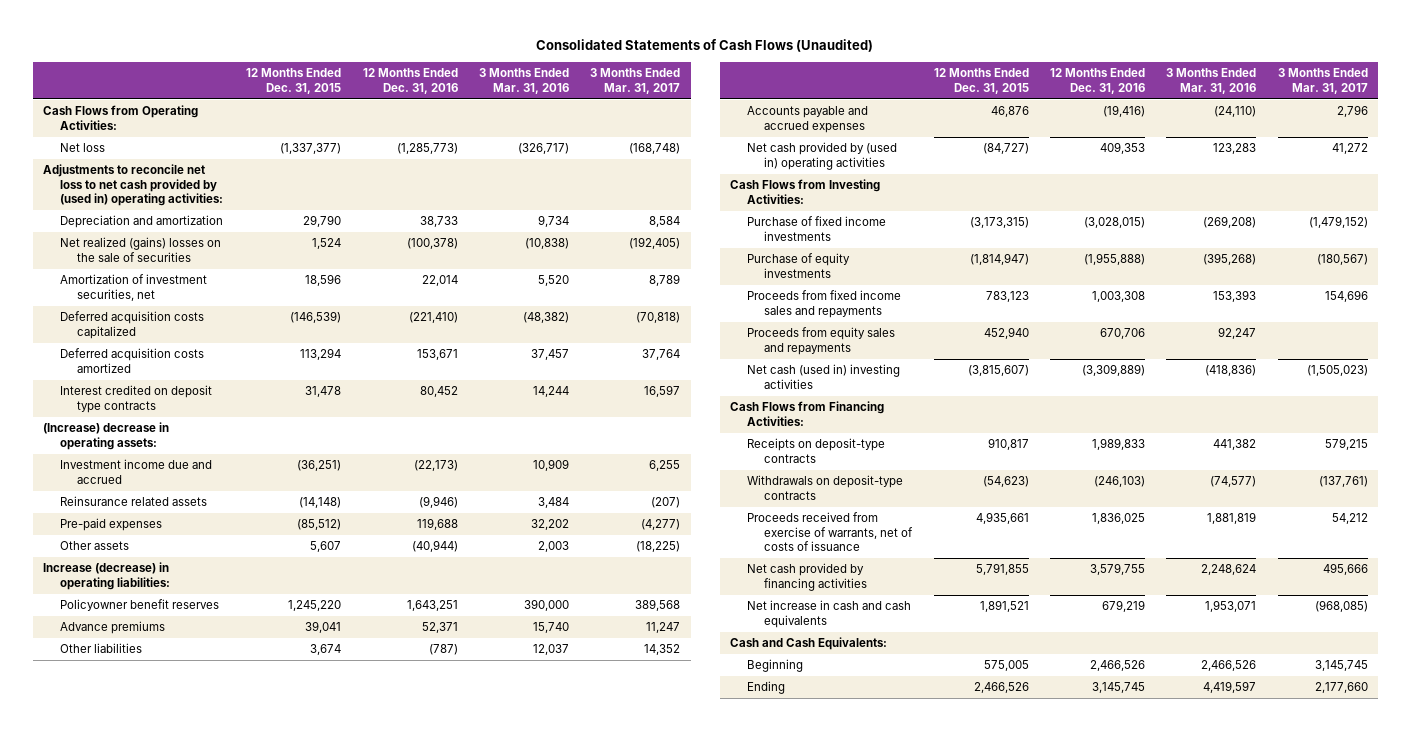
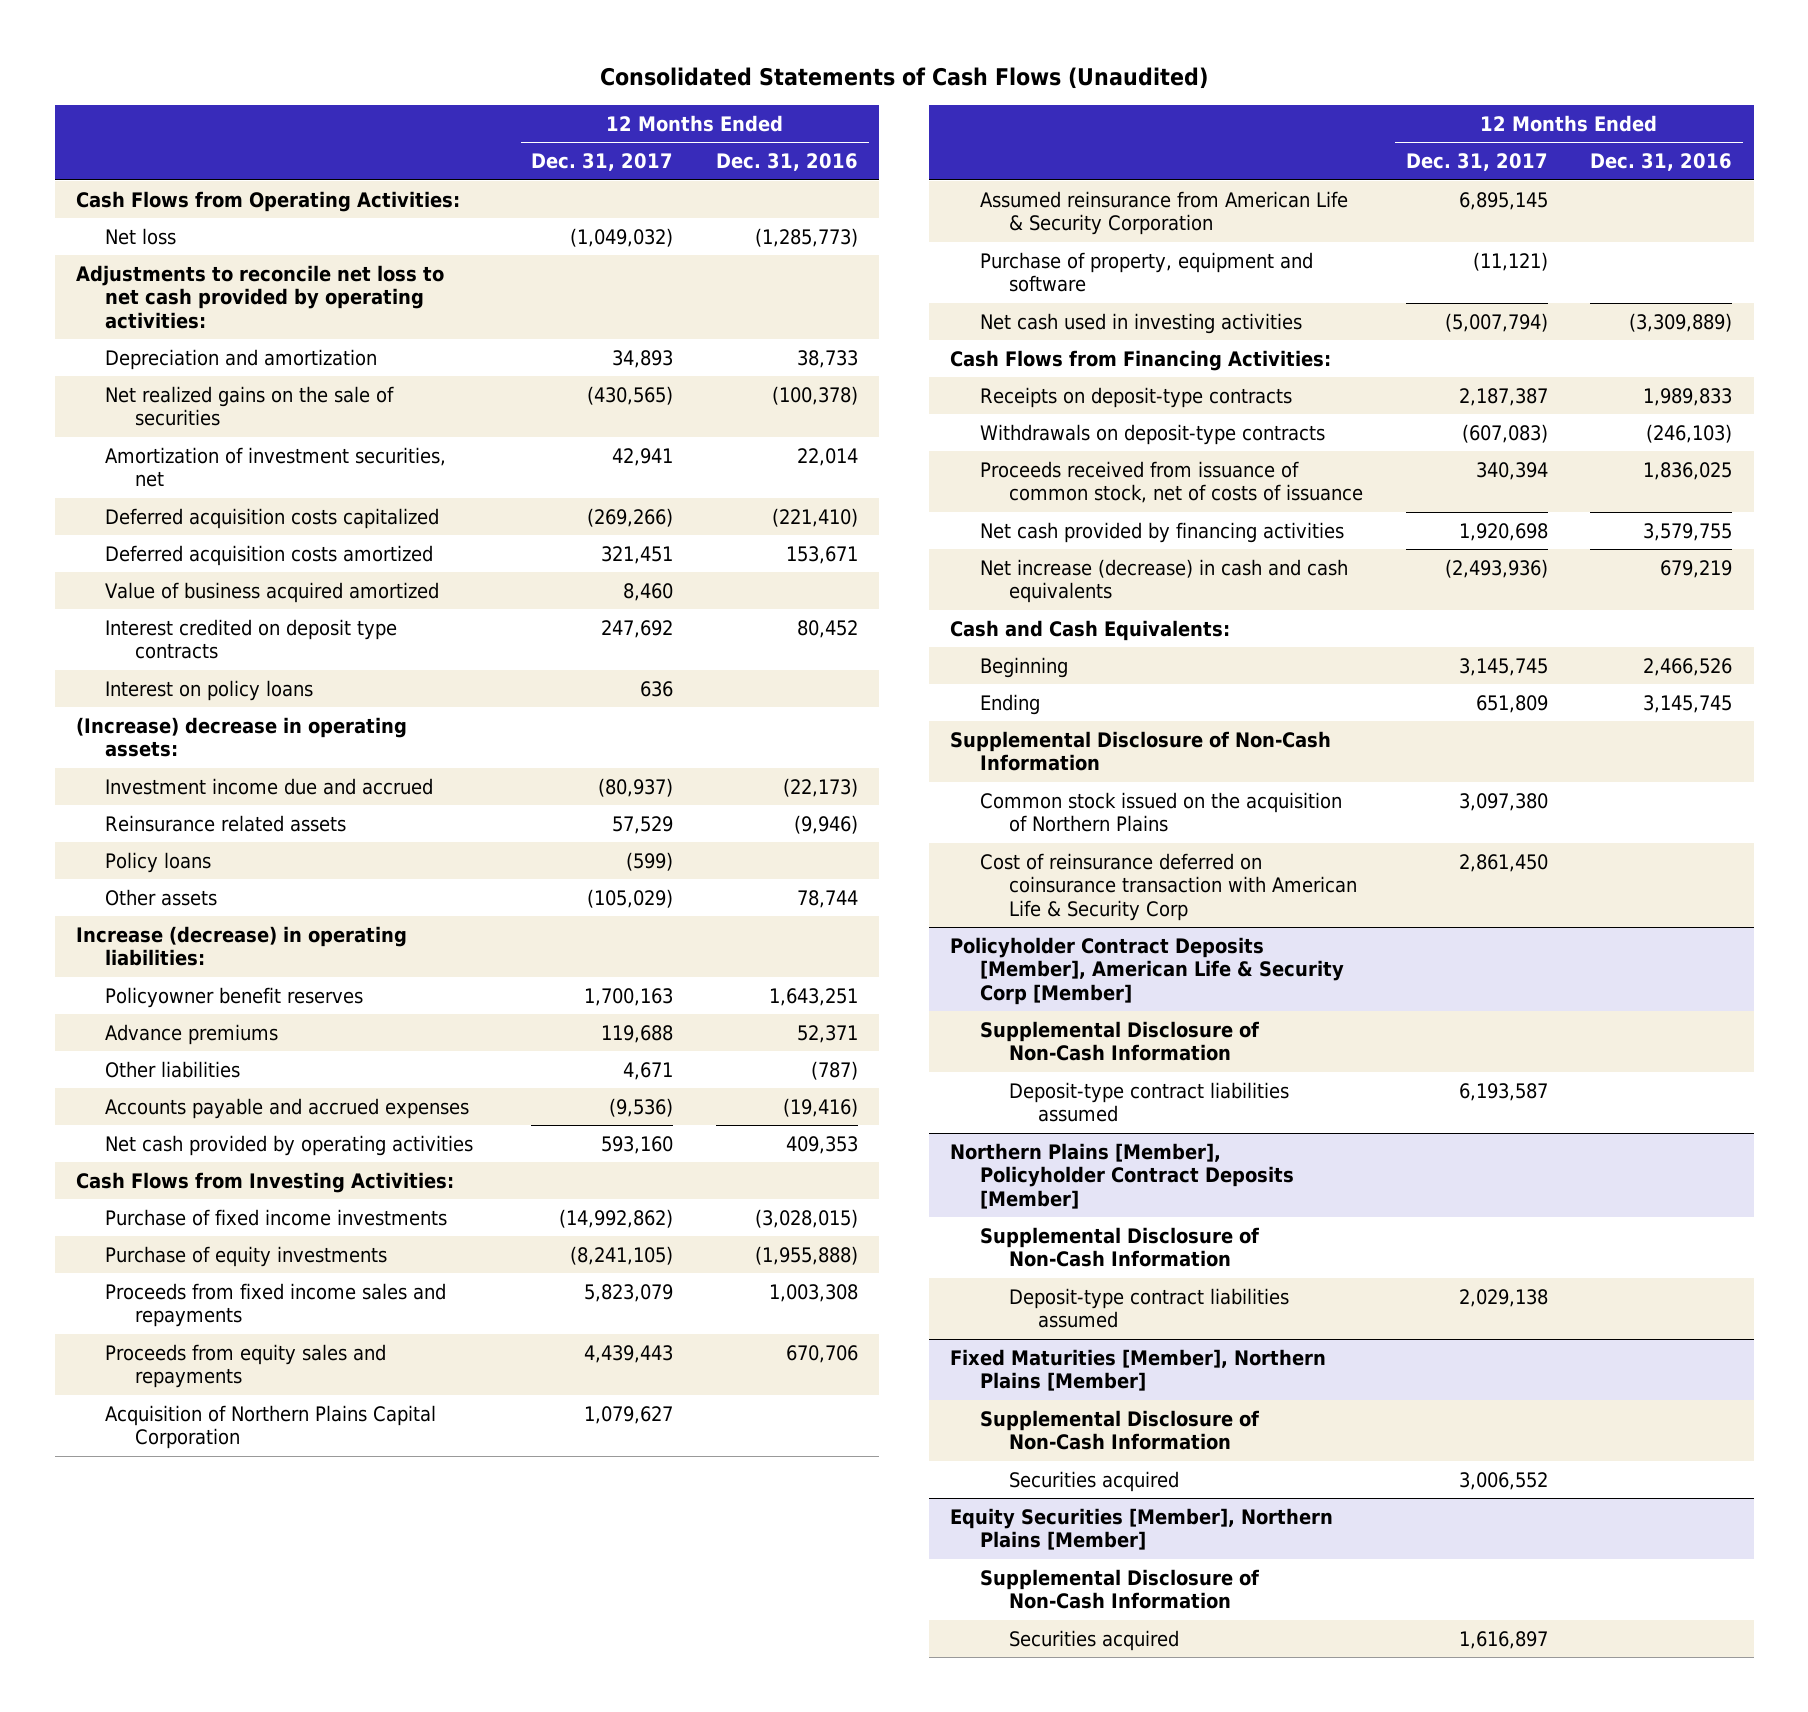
[246,68,342,94] 12 Months Ended Dec. 31, 2015 -> none
[479,68,570,94] 3 Months Ended Mar. 31, 2016 -> none
[590,68,681,94] 3 Months Ended Mar. 31, 2017 -> none
none -> [531,153,674,172] Dec. 31, 2017
[43,164,224,207] Adjustments to reconcile net loss to net cash provided by (used in) operating activities: -> [75,264,444,329] Adjustments to reconcile net loss to net cash provided by operating activities:
[60,237,222,262] Net realized (gains) losses on the sale of securities -> [105,385,395,427] Net realized gains on the sale of securities
none -> [105,581,440,603] Value of business acquired amortized
none -> [105,679,314,701] Interest on policy loans
[60,518,163,532] Pre-paid expenses -> none
none -> [105,851,212,873] Policy loans
[411,540,458,553] (40,944) -> [797,889,859,908] 78,744
[747,142,898,170] Net cash provided by (used in) operating activities -> [105,1134,474,1156] Net cash provided by operating activities
none -> [105,1404,437,1450] Acquisition of Northern Plains Capital Corporation
none -> [979,190,1348,236] Assumed reinsurance from American Life & Security Corporation
none -> [979,251,1313,293] Purchase of property, equipment and software
[747,364,901,389] Net cash (used in) investing activities -> [979,312,1302,334] Net cash used in investing activities
[747,512,914,552] Proceeds received from exercise of warrants, net of costs of issuance -> [979,460,1363,504] Proceeds received from issuance of common stock, net of costs of issuance
[747,600,912,628] Net increase in cash and cash equivalents -> [979,558,1348,604] Net increase (decrease) in cash and cash equivalents
none -> [950,730,1332,772] Supplemental Disclosure of Non-Cash Information
none -> [979,791,1342,833] Common stock issued on the acquisition of Northern Plains
none -> [979,852,1357,921] Cost of reinsurance deferred on coinsurance transaction with American Life & Security Corp
none -> [950,936,1344,1005] Policyholder Contract Deposits [Member], American Life & Security Corp [Member]
none -> [979,1020,1259,1062] Supplemental Disclosure of Non-Cash Information
none -> [1008,1081,1289,1123] Deposit-type contract liabilities assumed
none -> [950,1142,1294,1209] Northern Plains [Member], Policyholder Contract Deposits [Member]
none -> [979,1226,1259,1268] Supplemental Disclosure of Non-Cash Information
none -> [1008,1287,1289,1329] Deposit-type contract liabilities assumed
none -> [950,1348,1327,1392] Fixed Maturities [Member], Northern Plains [Member]
none -> [979,1409,1259,1451] Supplemental Disclosure of Non-Cash Information
none -> [1008,1470,1179,1492] Securities acquired
none -> [950,1507,1334,1551] Equity Securities [Member], Northern Plains [Member]
none -> [979,1568,1259,1610] Supplemental Disclosure of Non-Cash Information
none -> [1008,1629,1179,1651] Securities acquired

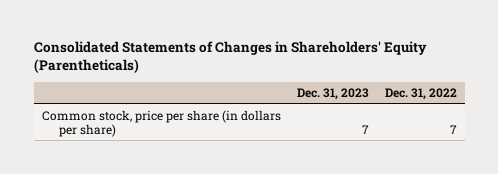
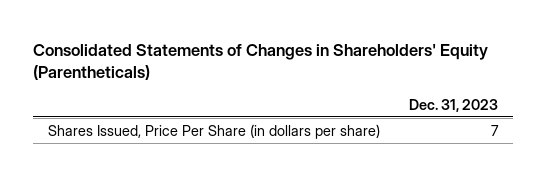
[384,88,457,101] Dec. 31, 2022 -> none
[41,110,281,137] Common stock, price per share (in dollars per share) -> [48,123,381,139] Shares Issued, Price Per Share (in dollars per share)

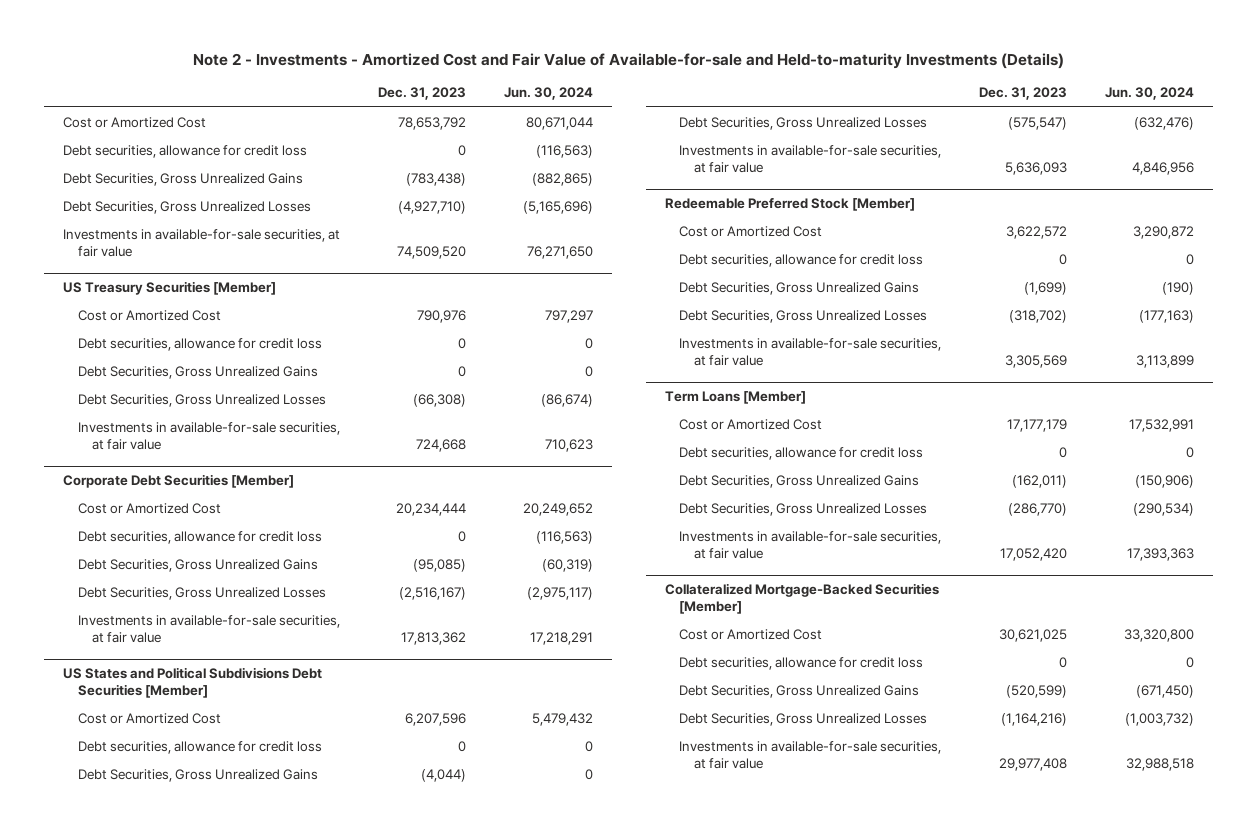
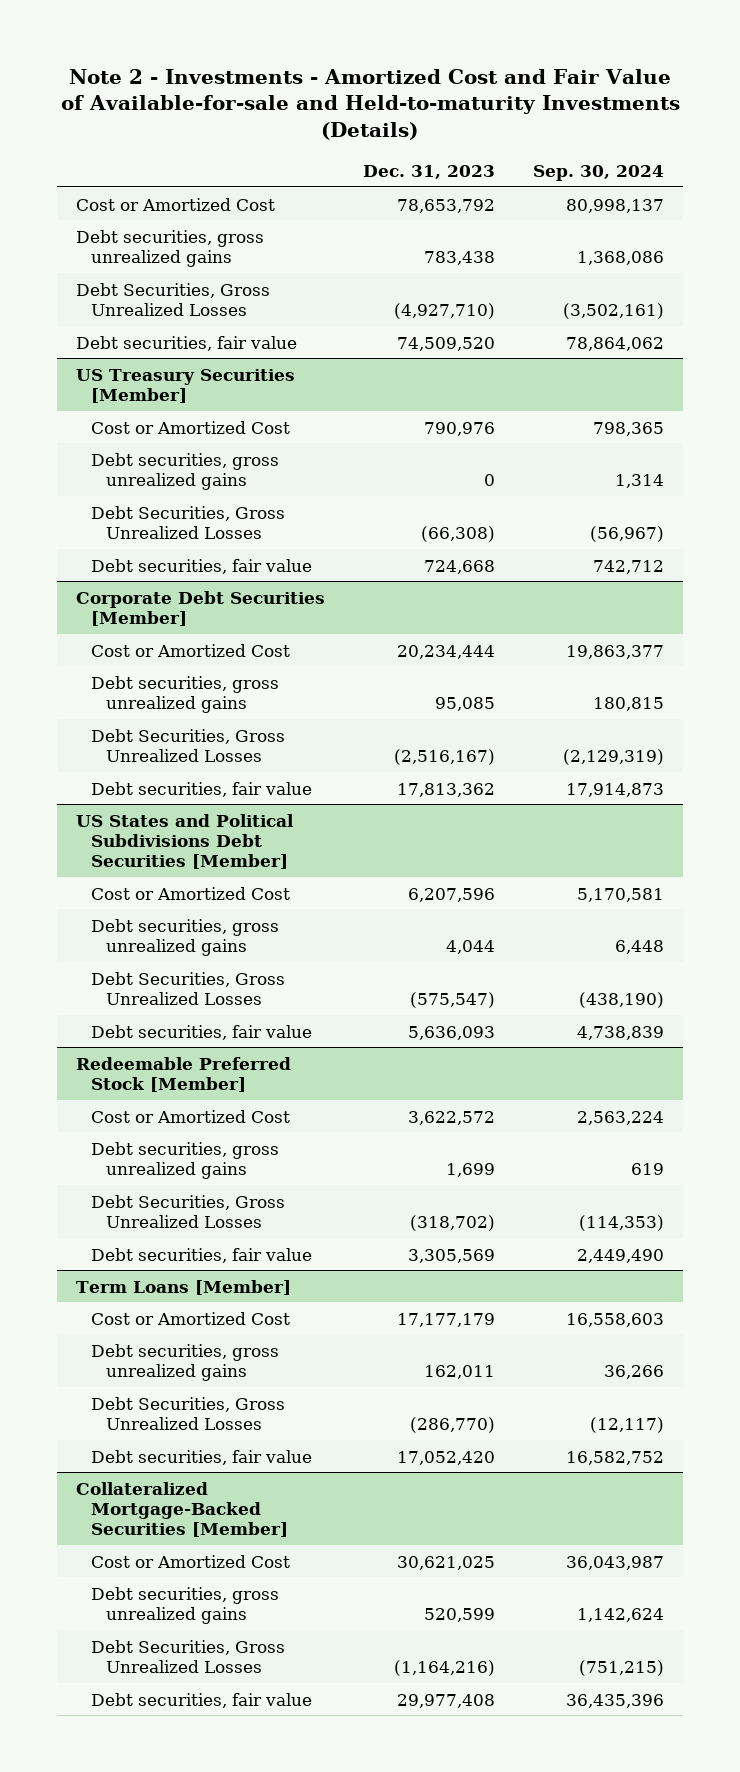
[503,87,593,101] Jun. 30, 2024 -> none
none -> [533,164,665,181] Sep. 30, 2024
[63,144,308,158] Debt securities, allowance for credit loss -> none
[63,172,304,186] Debt Securities, Gross Unrealized Gains -> [76,229,265,267] Debt securities, gross unrealized gains
[406,172,467,186] (783,438) -> [424,250,496,265] 783,438
[63,228,341,257] Investments in available-for-sale securities, at fair value -> [76,335,298,351] Debt securities, fair value
[77,337,322,351] Debt securities, allowance for credit loss -> none
[77,365,318,379] Debt Securities, Gross Unrealized Gains -> [91,452,280,490] Debt securities, gross unrealized gains
[77,421,340,450] Investments in available-for-sale securities, at fair value -> [91,558,313,574] Debt securities, fair value
[77,530,322,544] Debt securities, allowance for credit loss -> none
[77,558,318,572] Debt Securities, Gross Unrealized Gains -> [91,675,280,713] Debt securities, gross unrealized gains
[413,558,467,572] (95,085) -> [435,696,496,711] 95,085
[77,614,340,643] Investments in available-for-sale securities, at fair value -> [91,781,313,797] Debt securities, fair value
[77,740,322,754] Debt securities, allowance for credit loss -> none
[77,768,318,782] Debt Securities, Gross Unrealized Gains -> [91,918,280,956] Debt securities, gross unrealized gains
[421,768,467,782] (4,044) -> [446,939,496,954] 4,044
[679,144,942,173] Investments in available-for-sale securities, at fair value -> [91,1024,313,1040] Debt securities, fair value
[679,253,924,267] Debt securities, allowance for credit loss -> none
[679,281,920,295] Debt Securities, Gross Unrealized Gains -> [91,1141,280,1179] Debt securities, gross unrealized gains
[1024,281,1068,295] (1,699) -> [446,1162,496,1177] 1,699
[679,337,942,366] Investments in available-for-sale securities, at fair value -> [91,1247,313,1263] Debt securities, fair value
[679,446,924,460] Debt securities, allowance for credit loss -> none
[679,474,920,488] Debt Securities, Gross Unrealized Gains -> [91,1343,280,1381] Debt securities, gross unrealized gains
[1012,474,1068,488] (162,011) -> [424,1364,496,1379] 162,011
[679,530,942,559] Investments in available-for-sale securities, at fair value -> [91,1449,313,1465] Debt securities, fair value
[679,656,924,670] Debt securities, allowance for credit loss -> none
[679,684,920,698] Debt Securities, Gross Unrealized Gains -> [91,1586,280,1624] Debt securities, gross unrealized gains
[1006,684,1068,698] (520,599) -> [424,1607,496,1622] 520,599
[679,740,942,769] Investments in available-for-sale securities, at fair value -> [91,1692,313,1708] Debt securities, fair value

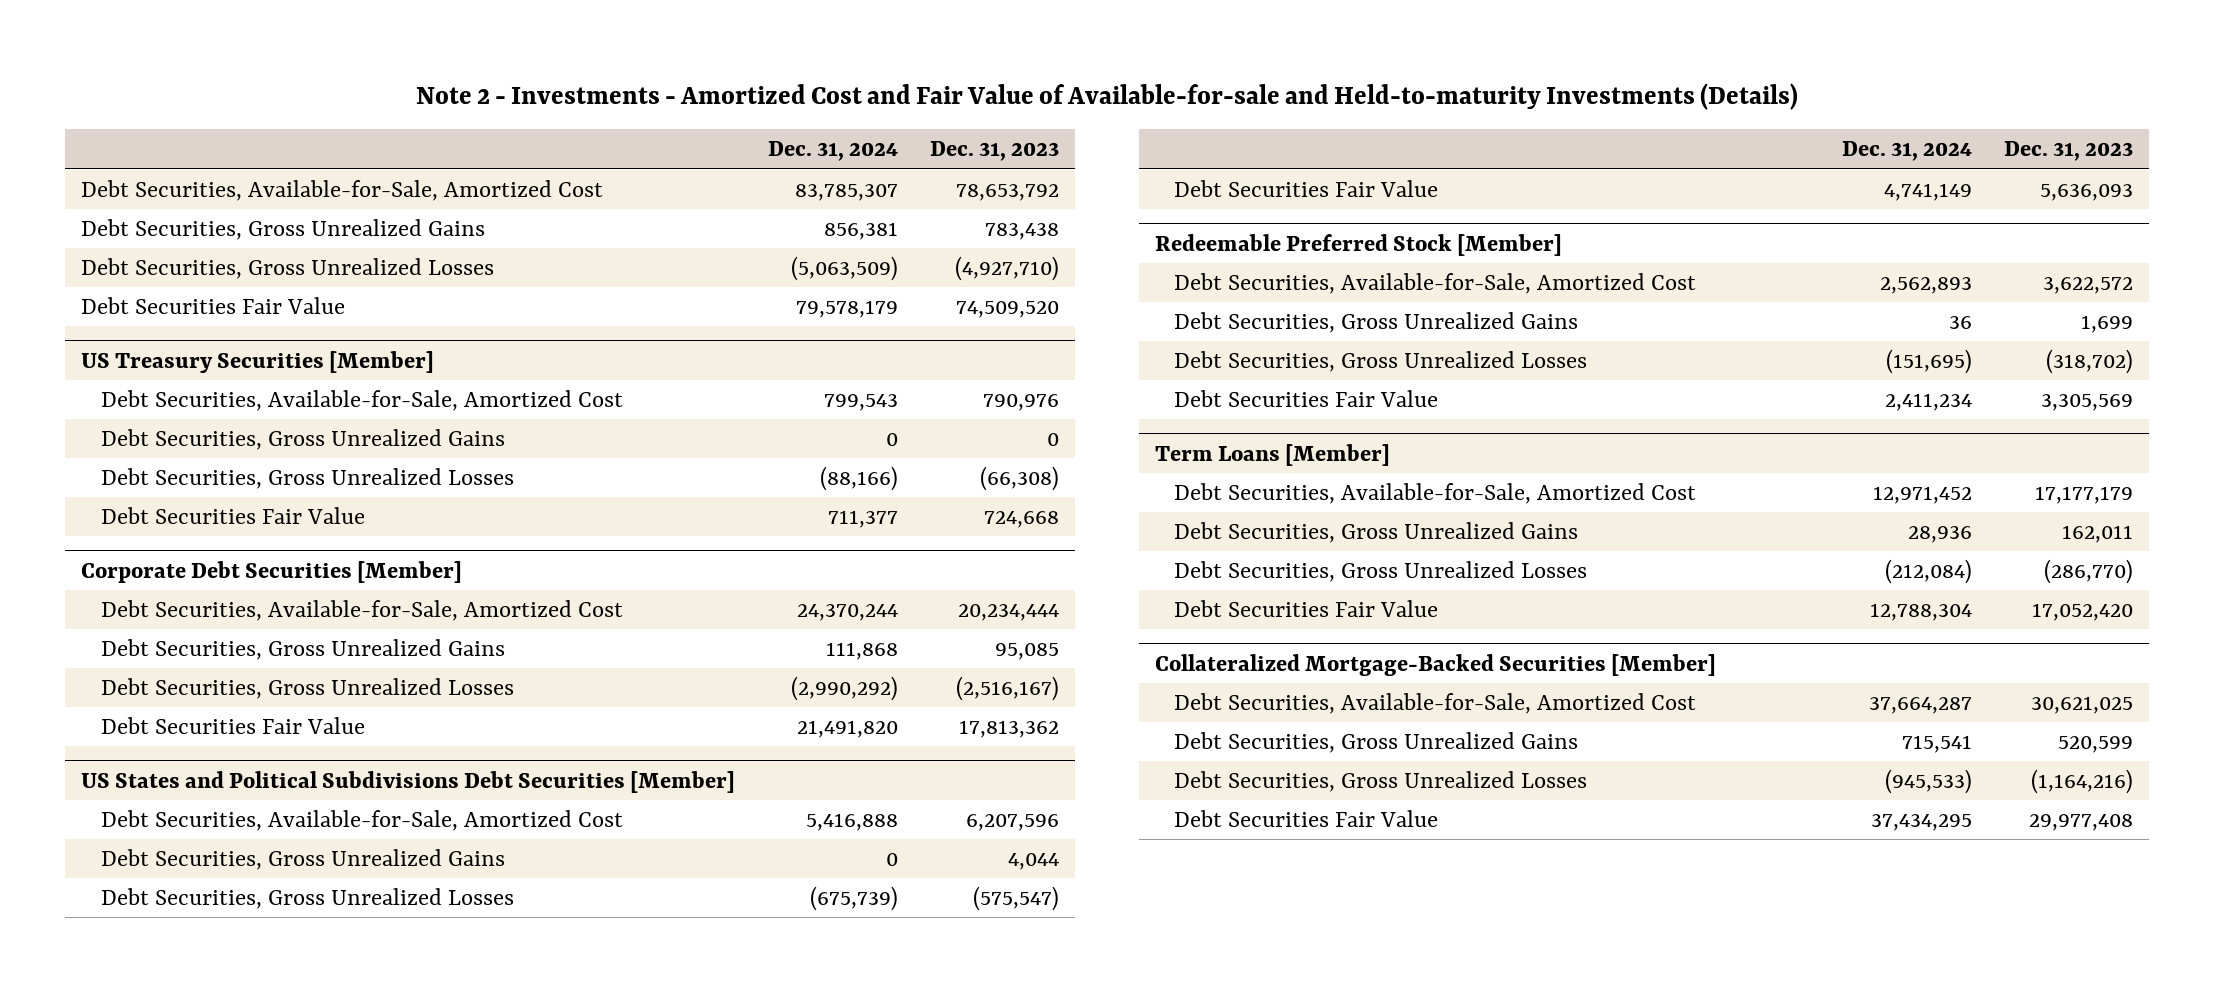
[533,164,665,181] Sep. 30, 2024 -> none
none -> [767,141,898,162] Dec. 31, 2024
[76,197,276,211] Cost or Amortized Cost -> [81,179,604,201] Debt Securities, Available-for-Sale, Amortized Cost
[76,229,265,267] Debt securities, gross unrealized gains -> [81,218,486,240] Debt Securities, Gross Unrealized Gains
[76,335,298,351] Debt securities, fair value -> [81,296,346,314] Debt Securities Fair Value
[91,420,291,434] Cost or Amortized Cost -> [100,389,623,411] Debt Securities, Available-for-Sale, Amortized Cost
[91,452,280,490] Debt securities, gross unrealized gains -> [100,428,505,450] Debt Securities, Gross Unrealized Gains
[91,558,313,574] Debt securities, fair value -> [100,506,365,524] Debt Securities Fair Value
[91,643,291,657] Cost or Amortized Cost -> [100,599,623,621] Debt Securities, Available-for-Sale, Amortized Cost
[91,675,280,713] Debt securities, gross unrealized gains -> [100,638,505,660] Debt Securities, Gross Unrealized Gains
[91,781,313,797] Debt securities, fair value -> [100,716,365,734] Debt Securities Fair Value
[91,886,291,900] Cost or Amortized Cost -> [100,809,623,831] Debt Securities, Available-for-Sale, Amortized Cost
[91,918,280,956] Debt securities, gross unrealized gains -> [100,848,505,870] Debt Securities, Gross Unrealized Gains
[91,1024,313,1040] Debt securities, fair value -> [1174,179,1439,197] Debt Securities Fair Value
[91,1109,291,1123] Cost or Amortized Cost -> [1174,272,1697,294] Debt Securities, Available-for-Sale, Amortized Cost
[91,1141,280,1179] Debt securities, gross unrealized gains -> [1174,311,1579,333] Debt Securities, Gross Unrealized Gains
[91,1247,313,1263] Debt securities, fair value -> [1174,389,1439,407] Debt Securities Fair Value
[91,1311,291,1325] Cost or Amortized Cost -> [1174,482,1697,504] Debt Securities, Available-for-Sale, Amortized Cost
[91,1343,280,1381] Debt securities, gross unrealized gains -> [1174,521,1579,543] Debt Securities, Gross Unrealized Gains
[91,1449,313,1465] Debt securities, fair value -> [1174,599,1439,617] Debt Securities Fair Value
[91,1554,291,1568] Cost or Amortized Cost -> [1174,692,1697,714] Debt Securities, Available-for-Sale, Amortized Cost
[91,1586,280,1624] Debt securities, gross unrealized gains -> [1174,731,1579,753] Debt Securities, Gross Unrealized Gains
[91,1692,313,1708] Debt securities, fair value -> [1174,809,1439,827] Debt Securities Fair Value

